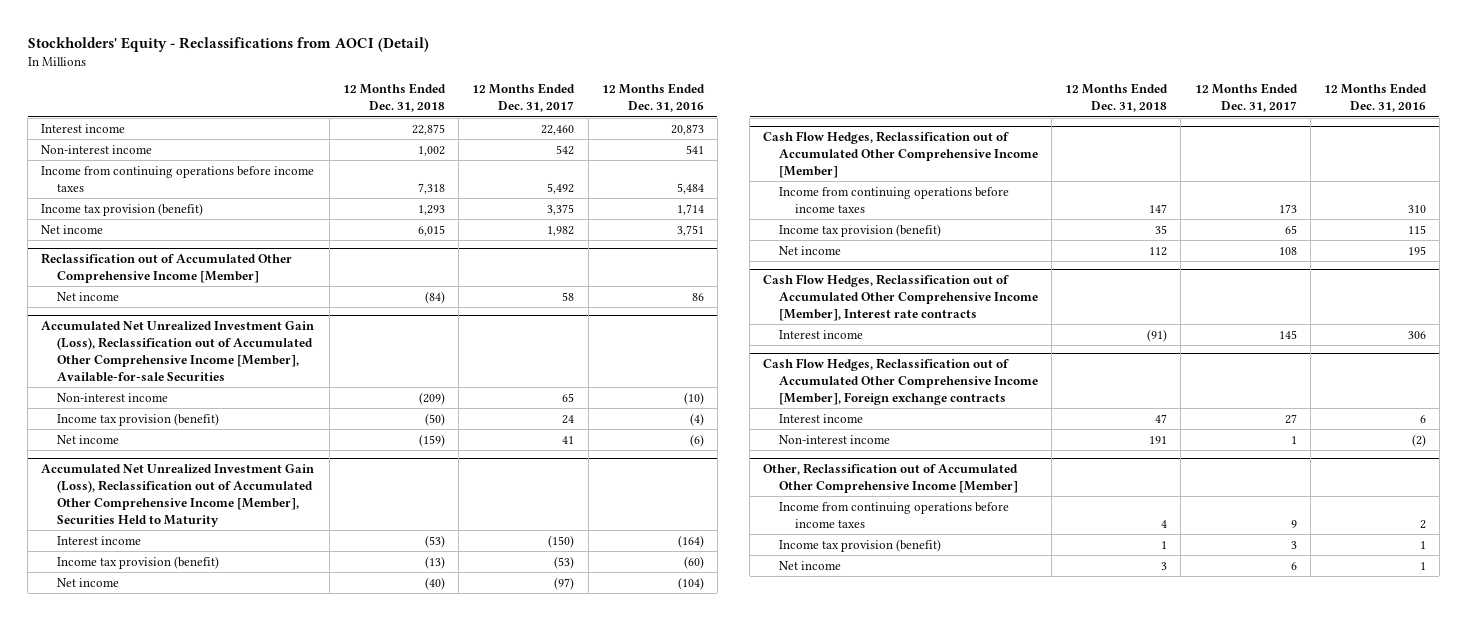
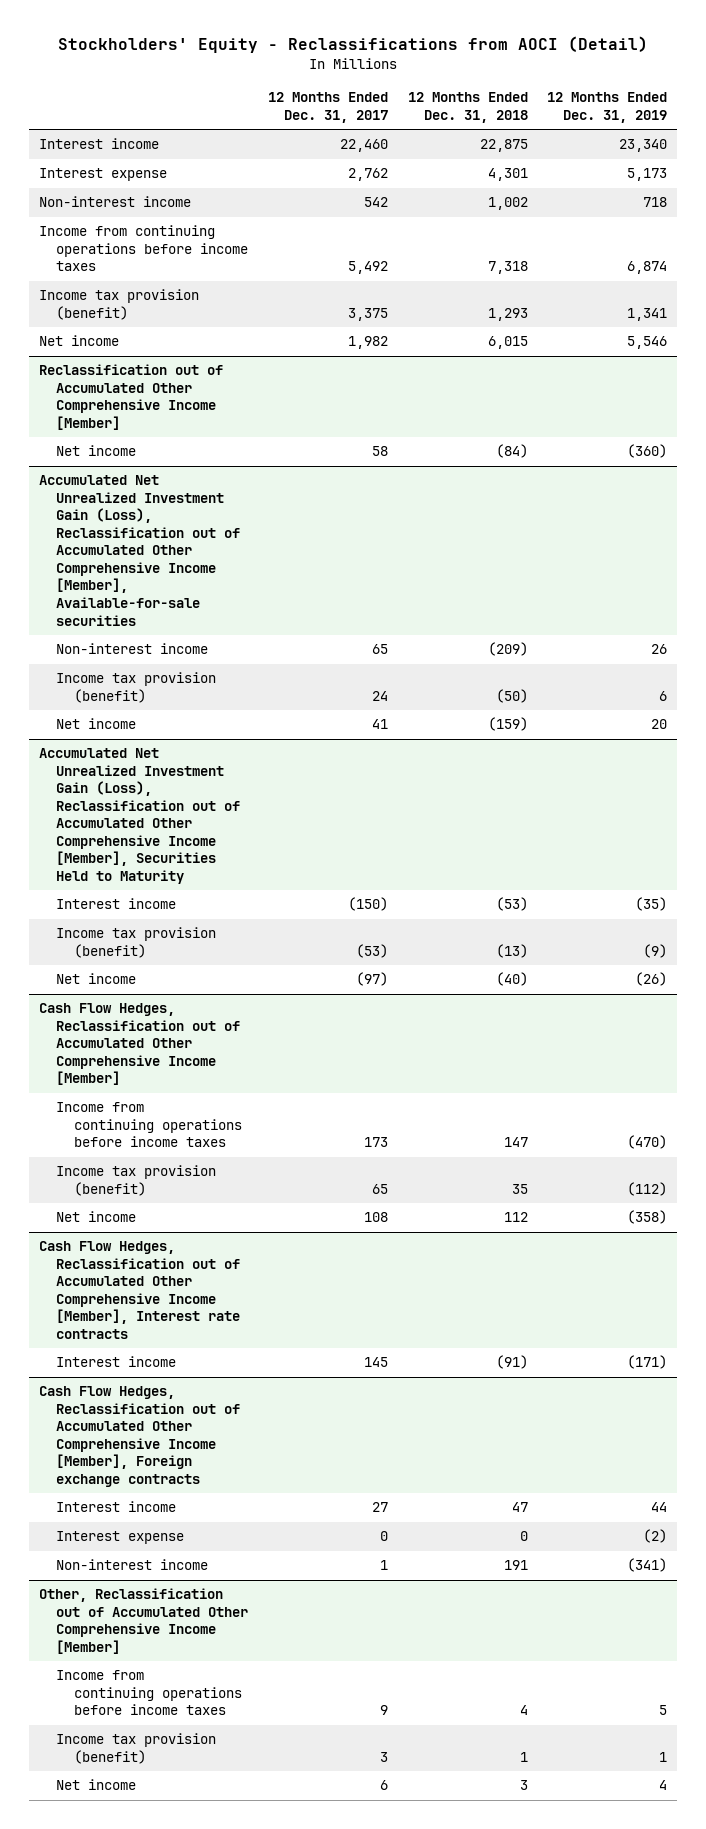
[601,83,705,113] 12 Months Ended Dec. 31, 2016 -> none
none -> [547,92,668,123] 12 Months Ended Dec. 31, 2019
none -> [38,168,167,182] Interest expense
[41,321,315,382] Accumulated Net Unrealized Investment Gain (Loss), Reclassification out of Accumulated Other Comprehensive Income [Member], Available-for-sale Securities -> [38,475,241,626] Accumulated Net Unrealized Investment Gain (Loss), Reclassification out of Accumulated Other Comprehensive Income [Member], Available-for-sale securities
none -> [56,1531,185,1545] Interest expense

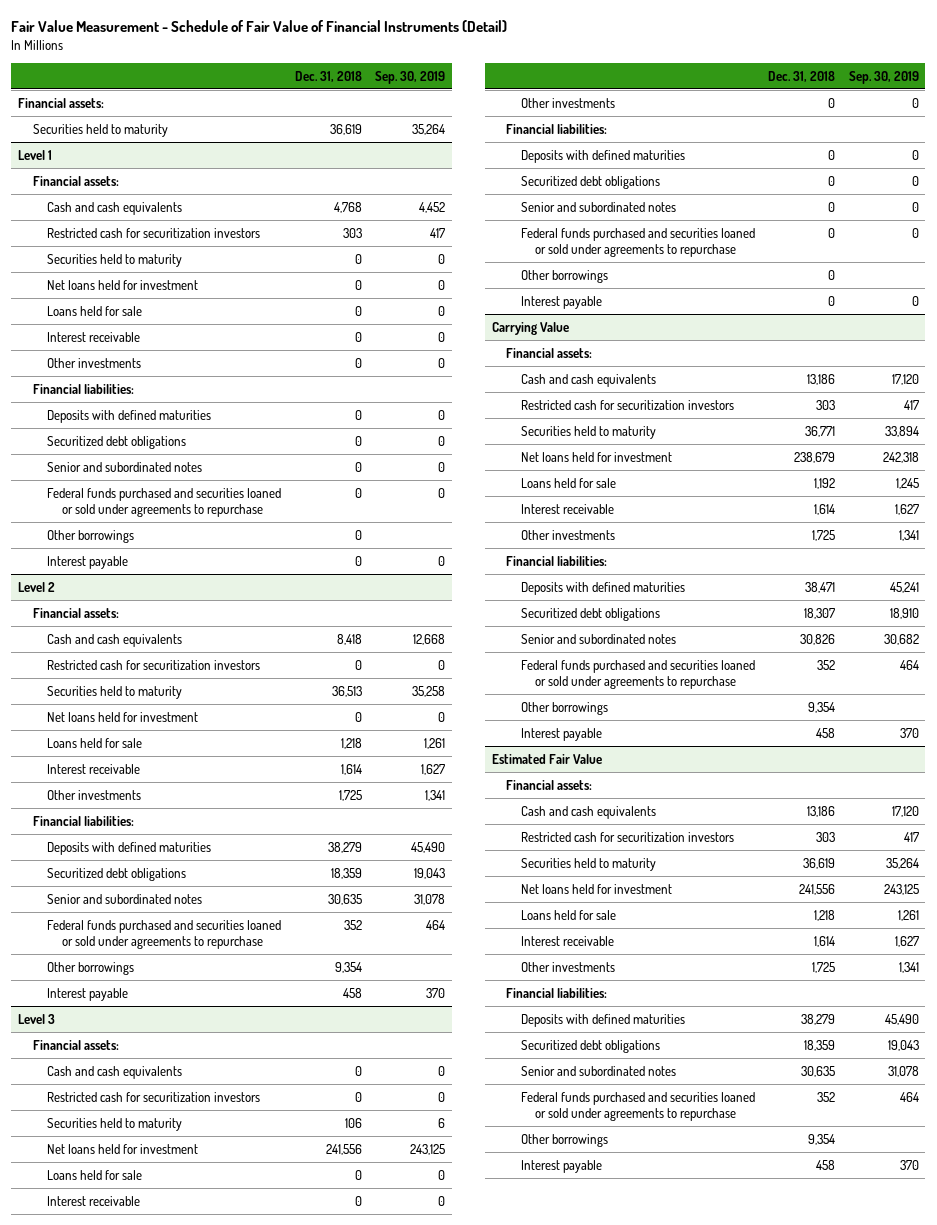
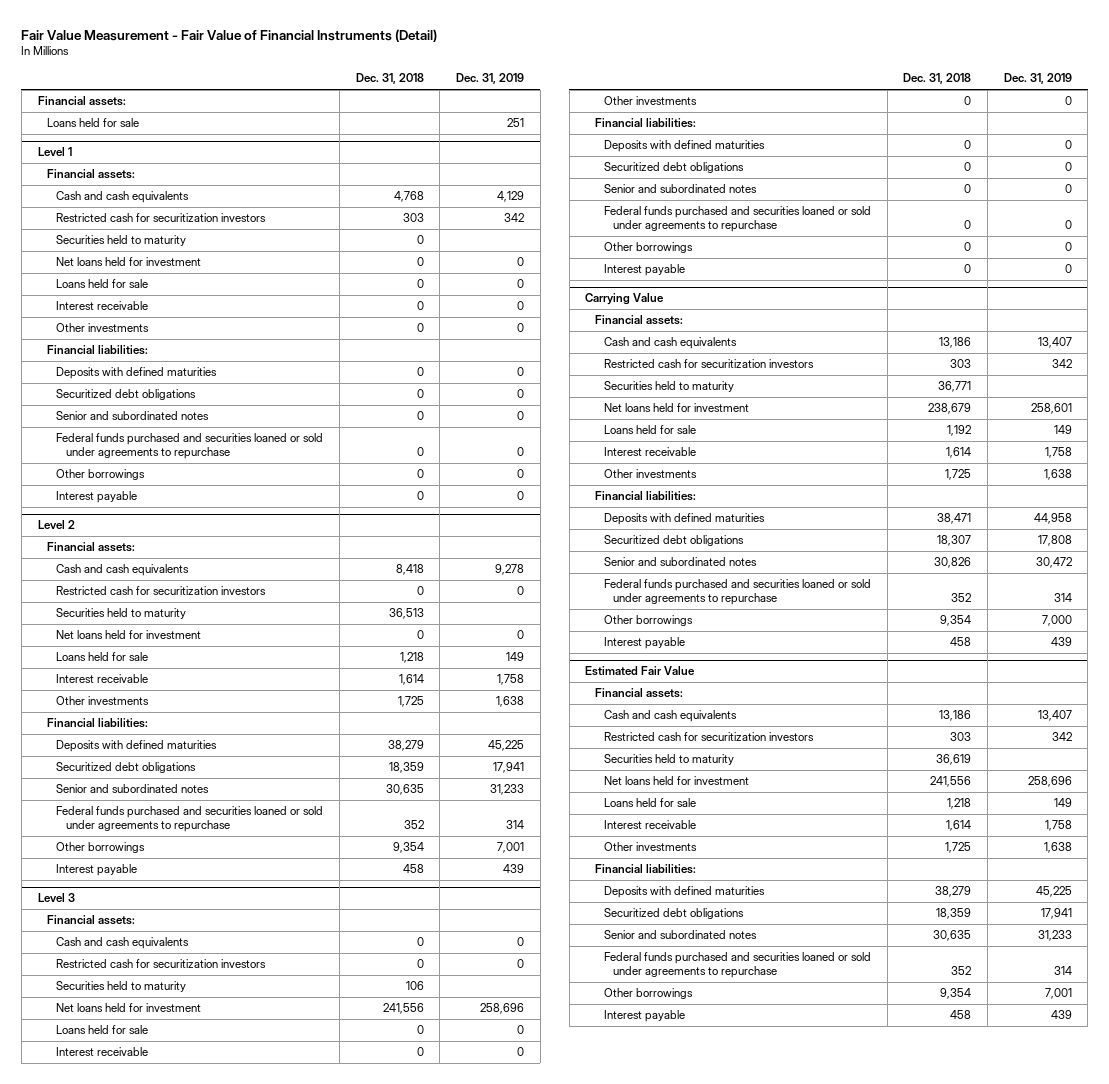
[11,19,508,32] Fair Value Measurement - Schedule of Fair Value of Financial Instruments (Detail) -> [21,28,438,42] Fair Value Measurement - Fair Value of Financial Instruments (Detail)
[375,70,446,84] Sep. 30, 2019 -> none
none -> [455,73,524,85] Dec. 31, 2019
[32,123,168,137] Securities held to maturity -> none
none -> [46,118,139,128] Loans held for sale

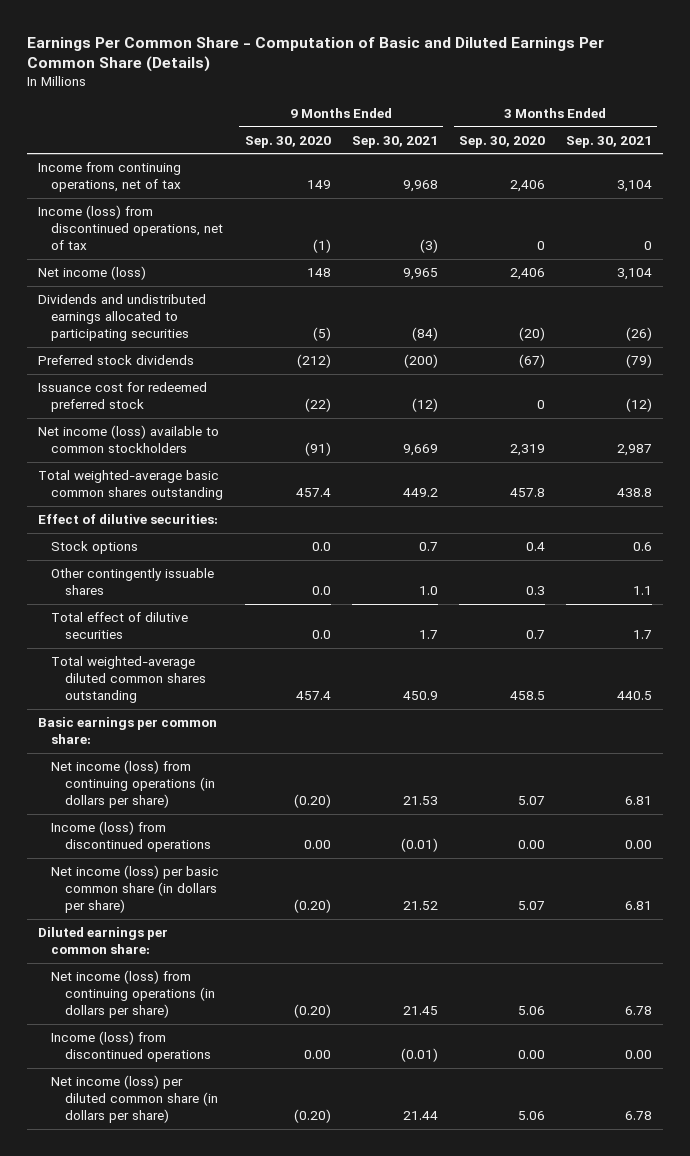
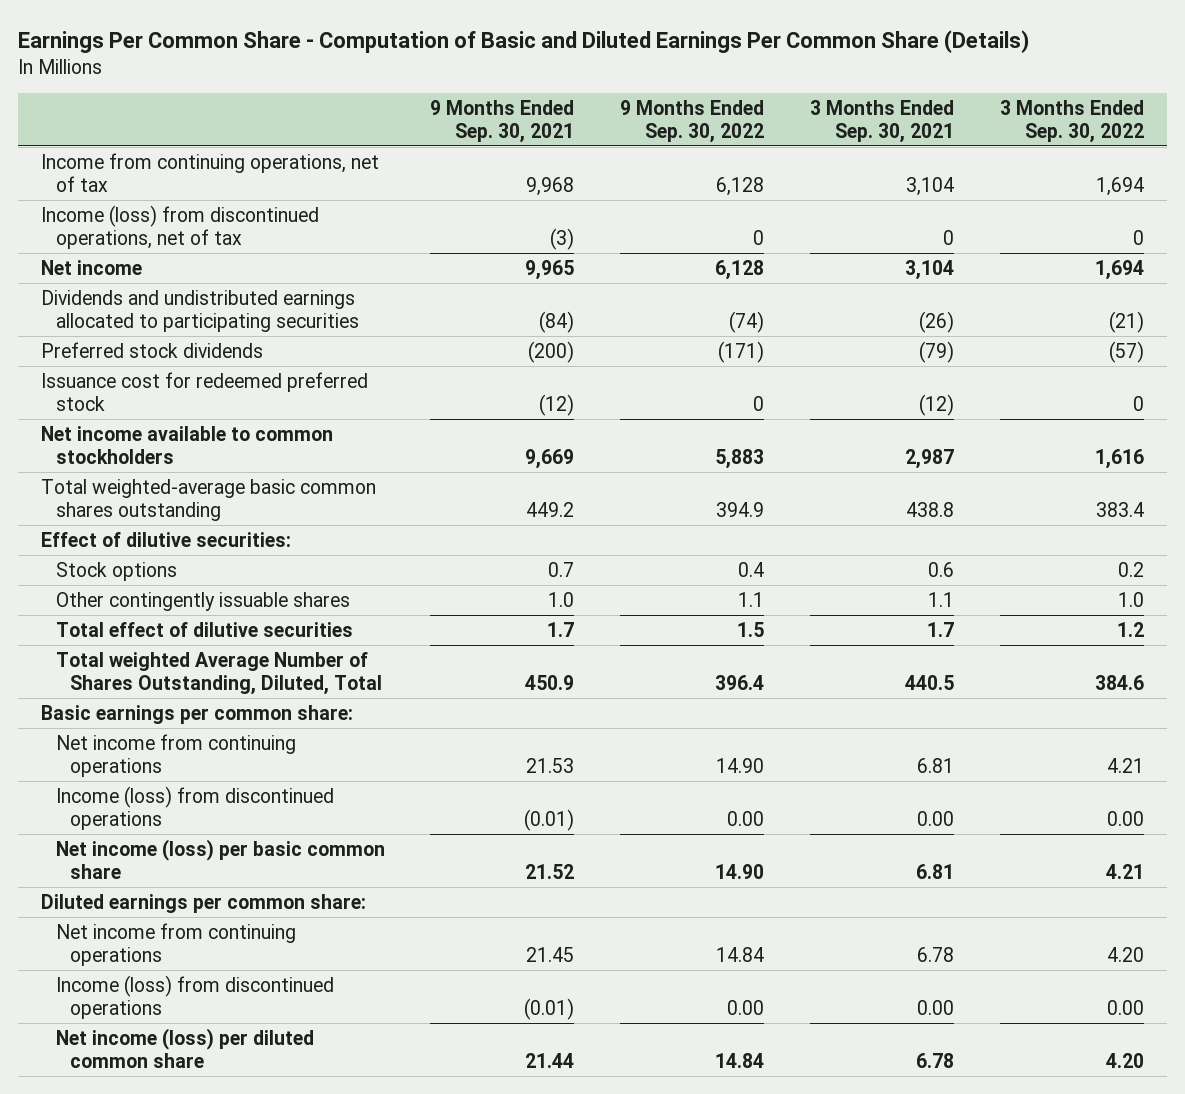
[244,135,331,148] Sep. 30, 2020 -> none
[458,135,545,148] Sep. 30, 2020 -> none
none -> [620,99,765,143] 9 Months Ended Sep. 30, 2022
none -> [1000,99,1145,143] 3 Months Ended Sep. 30, 2022
[37,266,146,281] Net income (loss) -> [40,259,142,275] Net income
[37,425,219,454] Net income (loss) available to common stockholders -> [40,425,333,464] Net income available to common stockholders
[51,656,207,704] Total weighted-average diluted common shares outstanding -> [55,651,383,695] Total weighted Average Number of Shares Outstanding, Diluted, Total
[51,760,216,809] Net income (loss) from continuing operations (in dollars per share) -> [55,733,296,777] Net income from continuing operations
[51,865,220,914] Net income (loss) per basic common share (in dollars per share) -> [55,838,385,879] Net income (loss) per basic common share
[51,970,216,1019] Net income (loss) from continuing operations (in dollars per share) -> [55,922,296,966] Net income from continuing operations
[51,1075,219,1124] Net income (loss) per diluted common share (in dollars per share) -> [55,1027,314,1068] Net income (loss) per diluted common share

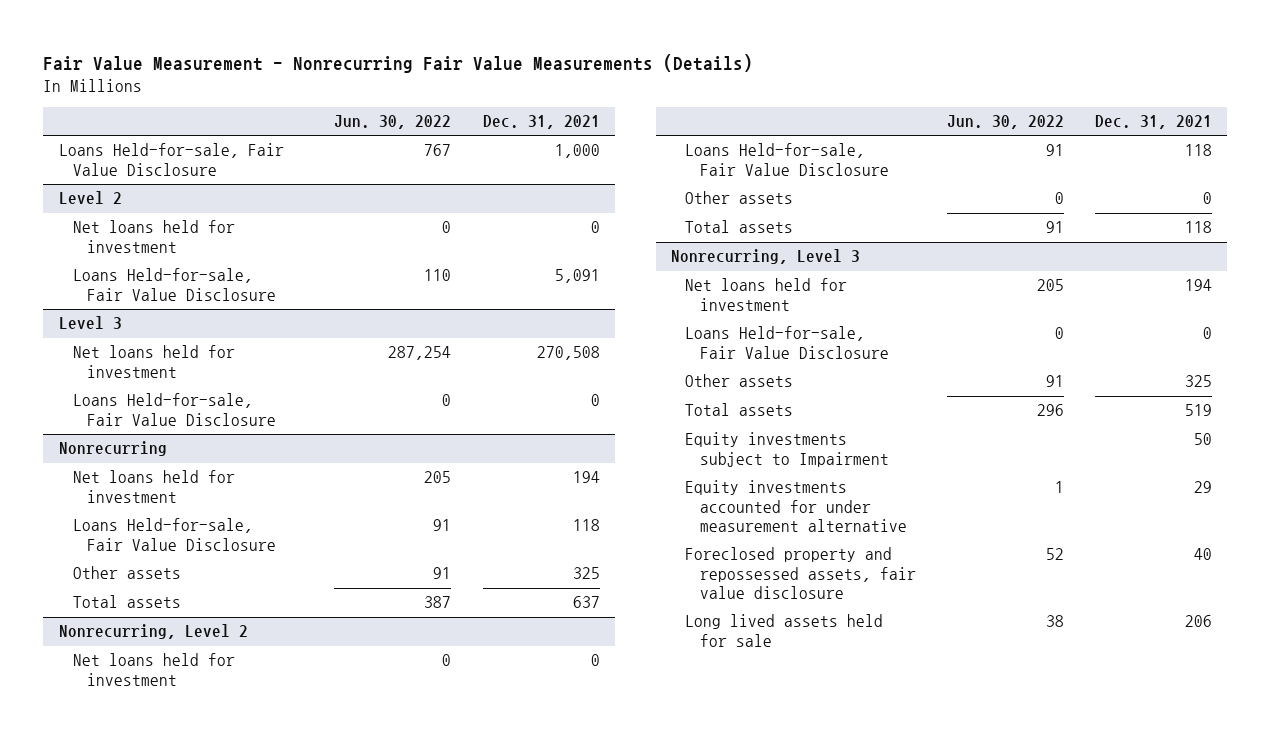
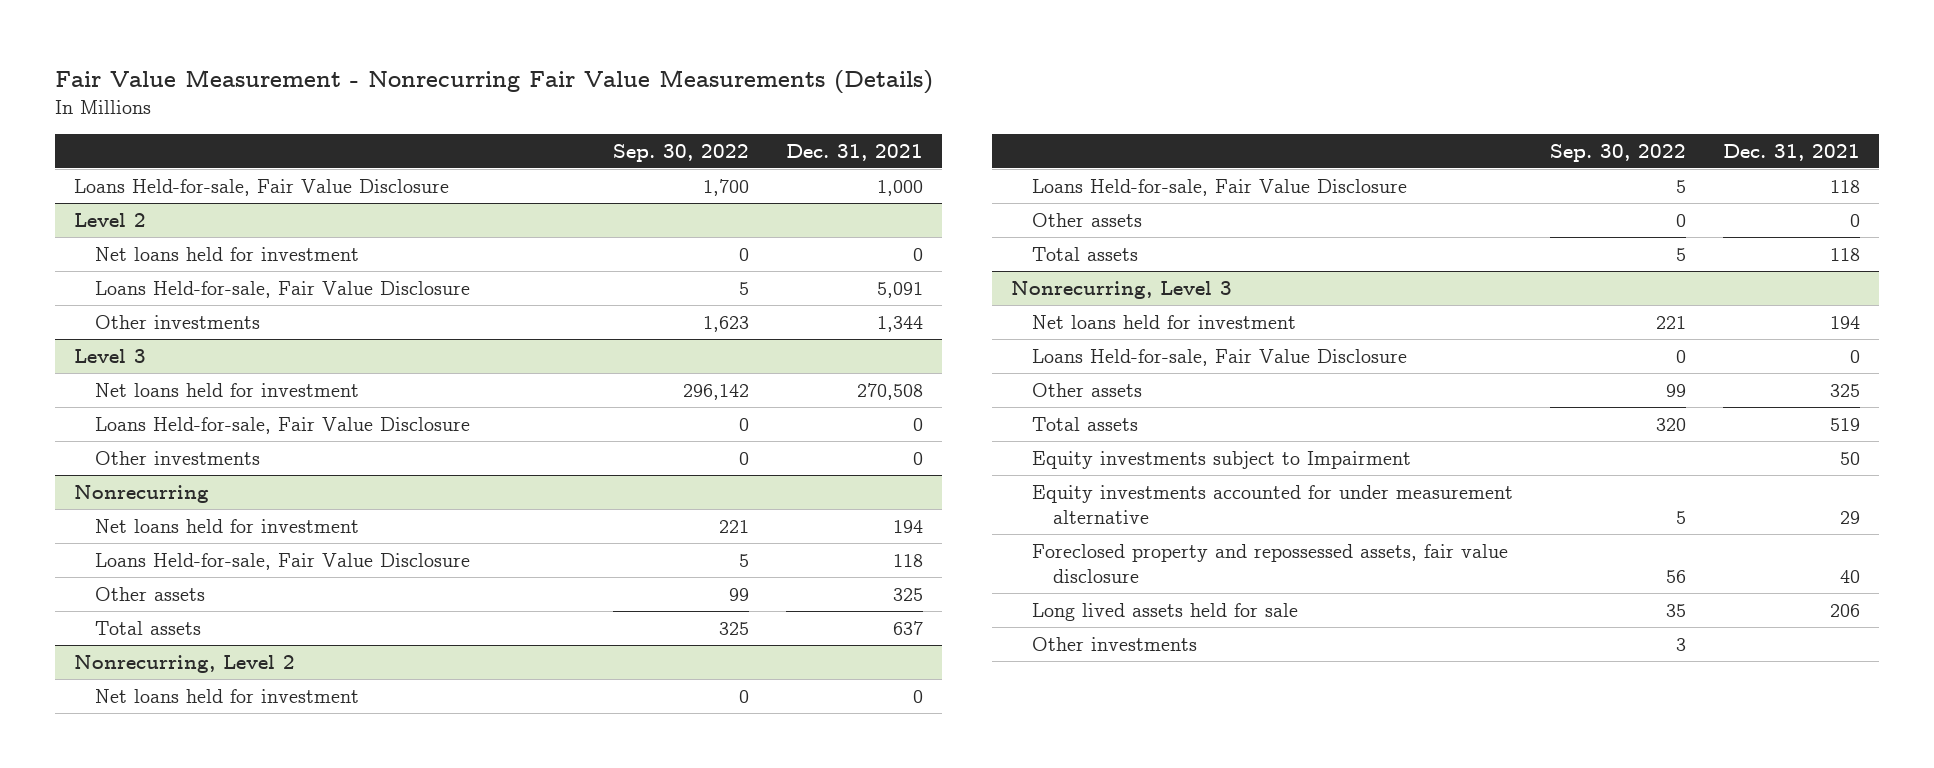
[334,115,452,130] Jun. 30, 2022 -> none
none -> [613,143,750,162] Sep. 30, 2022
none -> [95,315,261,330] Other investments
none -> [95,451,261,466] Other investments
none -> [1031,637,1197,652] Other investments

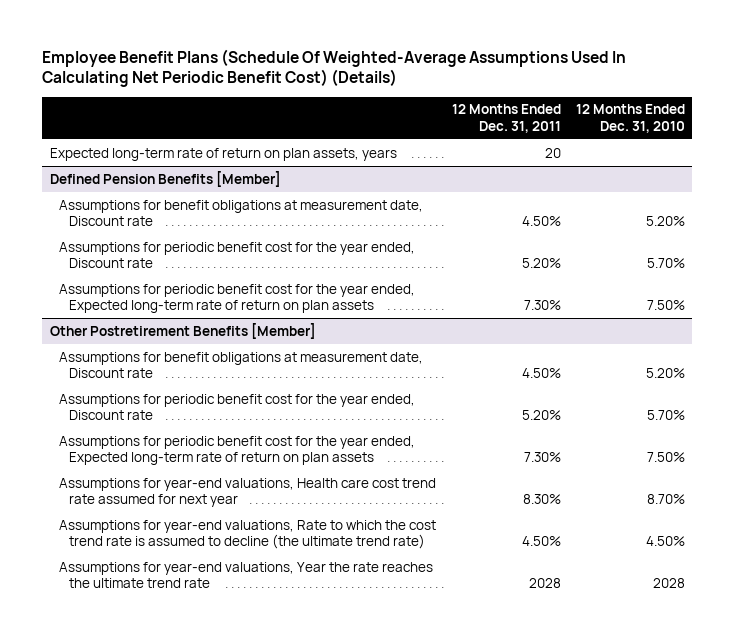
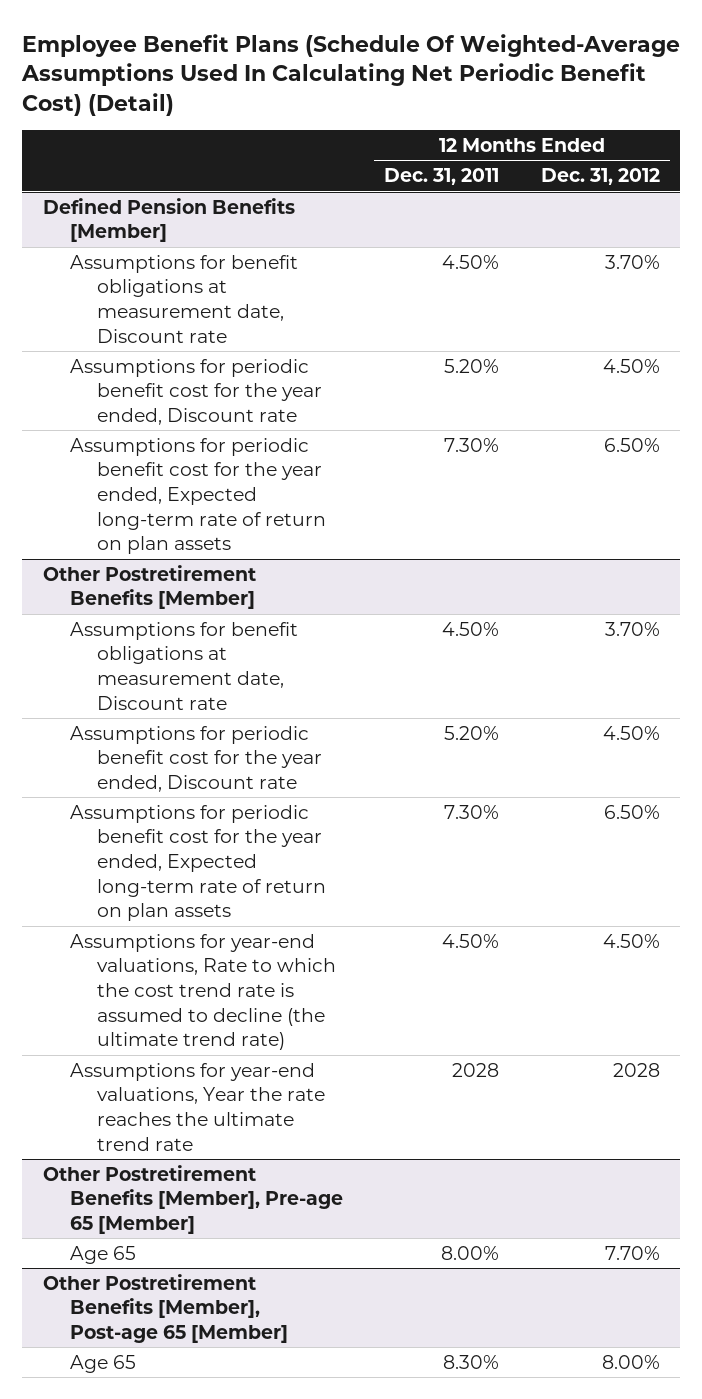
[41,48,626,88] Employee Benefit Plans (Schedule Of Weighted-Average Assumptions Used In Calculating Net Periodic Benefit Cost) (Details) -> [20,33,680,117] Employee Benefit Plans (Schedule Of Weighted-Average Assumptions Used In Calculating Net Periodic Benefit Cost) (Detail)
[575,104,685,133] 12 Months Ended Dec. 31, 2010 -> none
none -> [540,168,660,186] Dec. 31, 2012
[49,147,397,161] Expected long-term rate of return on plan assets, years -> none
[59,477,437,507] Assumptions for year-end valuations, Health care cost trend rate assumed for next year -> none
none -> [42,1164,343,1235] Other Postretirement Benefits [Member], Pre-age 65 [Member]
none -> [69,1245,136,1264] Age 65
none -> [42,1273,288,1344] Other Postretirement Benefits [Member], Post-age 65 [Member]
none -> [69,1354,136,1373] Age 65

